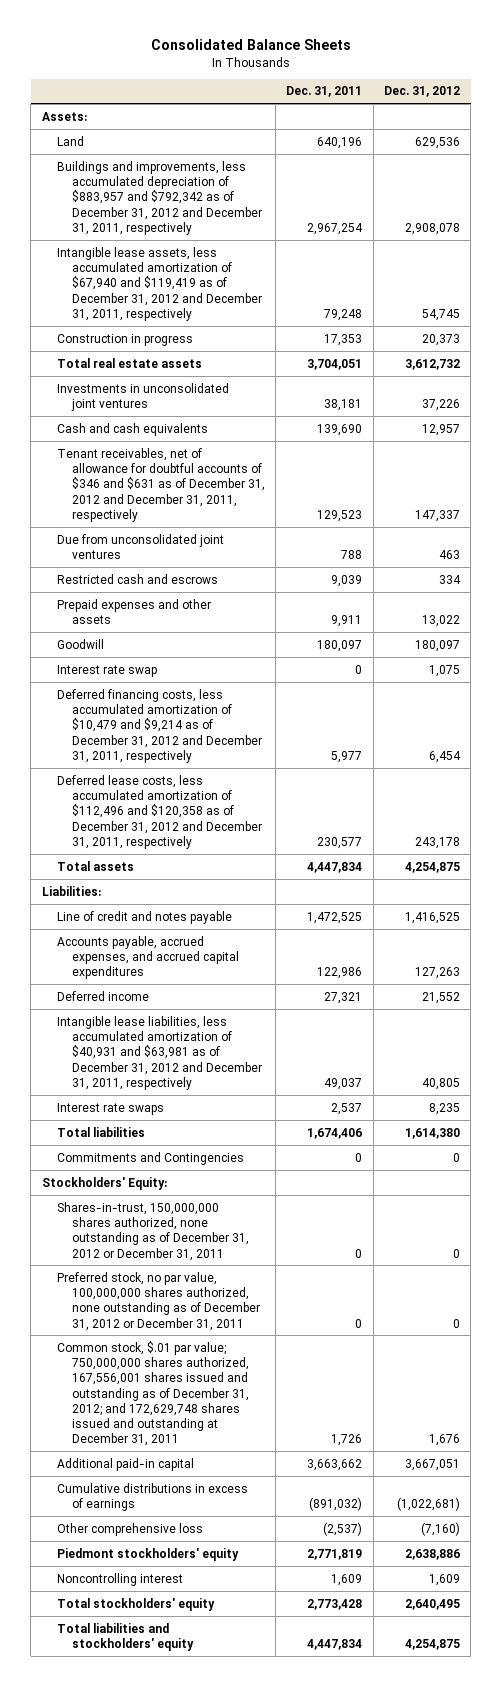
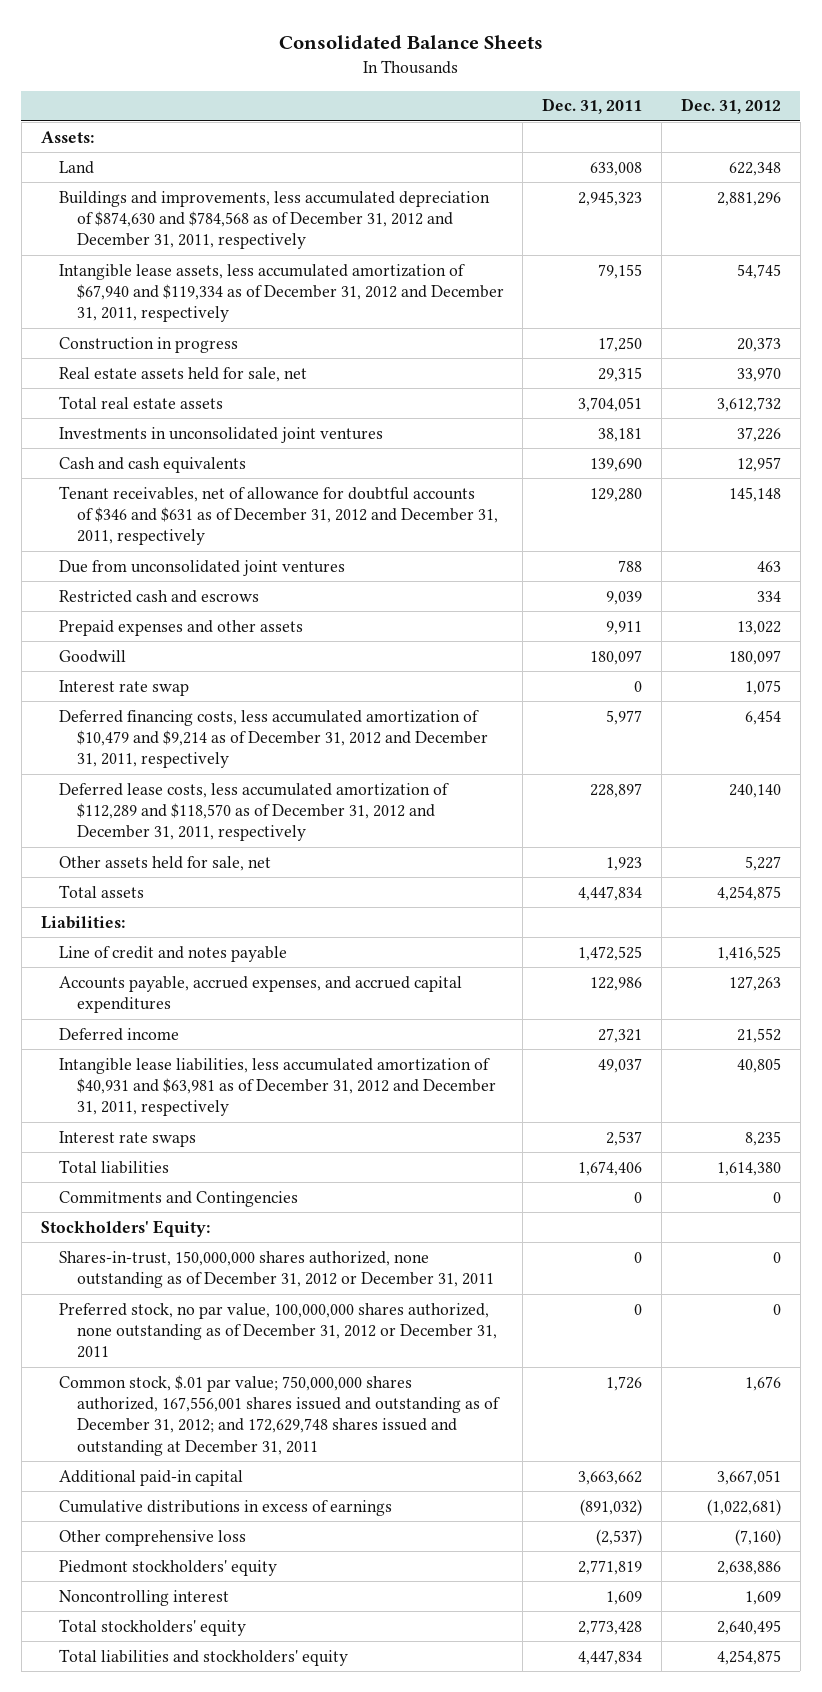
[317,136,363,149] 640,196 -> [590,161,643,176] 633,008
[414,136,460,149] 629,536 -> [728,161,781,176] 622,348
[56,160,262,235] Buildings and improvements, less accumulated depreciation of $883,957 and $792,342 as of December 31, 2012 and December 31, 2011, respectively -> [58,190,490,250] Buildings and improvements, less accumulated depreciation of $874,630 and $784,568 as of December 31, 2012 and December 31, 2011, respectively
[307,222,364,235] 2,967,254 -> [578,190,643,206] 2,945,323
[404,222,460,235] 2,908,078 -> [716,191,781,206] 2,881,296
[56,246,262,321] Intangible lease assets, less accumulated amortization of $67,940 and $119,419 as of December 31, 2012 and December 31, 2011, respectively -> [58,263,504,323] Intangible lease assets, less accumulated amortization of $67,940 and $119,334 as of December 31, 2012 and December 31, 2011, respectively
[324,308,363,321] 79,248 -> [598,263,643,279] 79,155
[324,333,363,346] 17,353 -> [598,336,643,352] 17,250
none -> [58,366,307,382] Real estate assets held for sale, net
[317,509,363,522] 129,523 -> [590,487,643,502] 129,280
[414,509,460,522] 147,337 -> [728,486,781,502] 145,148
[56,774,262,849] Deferred lease costs, less accumulated amortization of $112,496 and $120,358 as of December 31, 2012 and December 31, 2011, respectively -> [58,782,449,842] Deferred lease costs, less accumulated amortization of $112,289 and $118,570 as of December 31, 2012 and December 31, 2011, respectively
[317,836,363,849] 230,577 -> [590,782,643,798] 228,897
[414,836,460,849] 243,178 -> [728,783,781,798] 240,140
none -> [58,855,271,871] Other assets held for sale, net

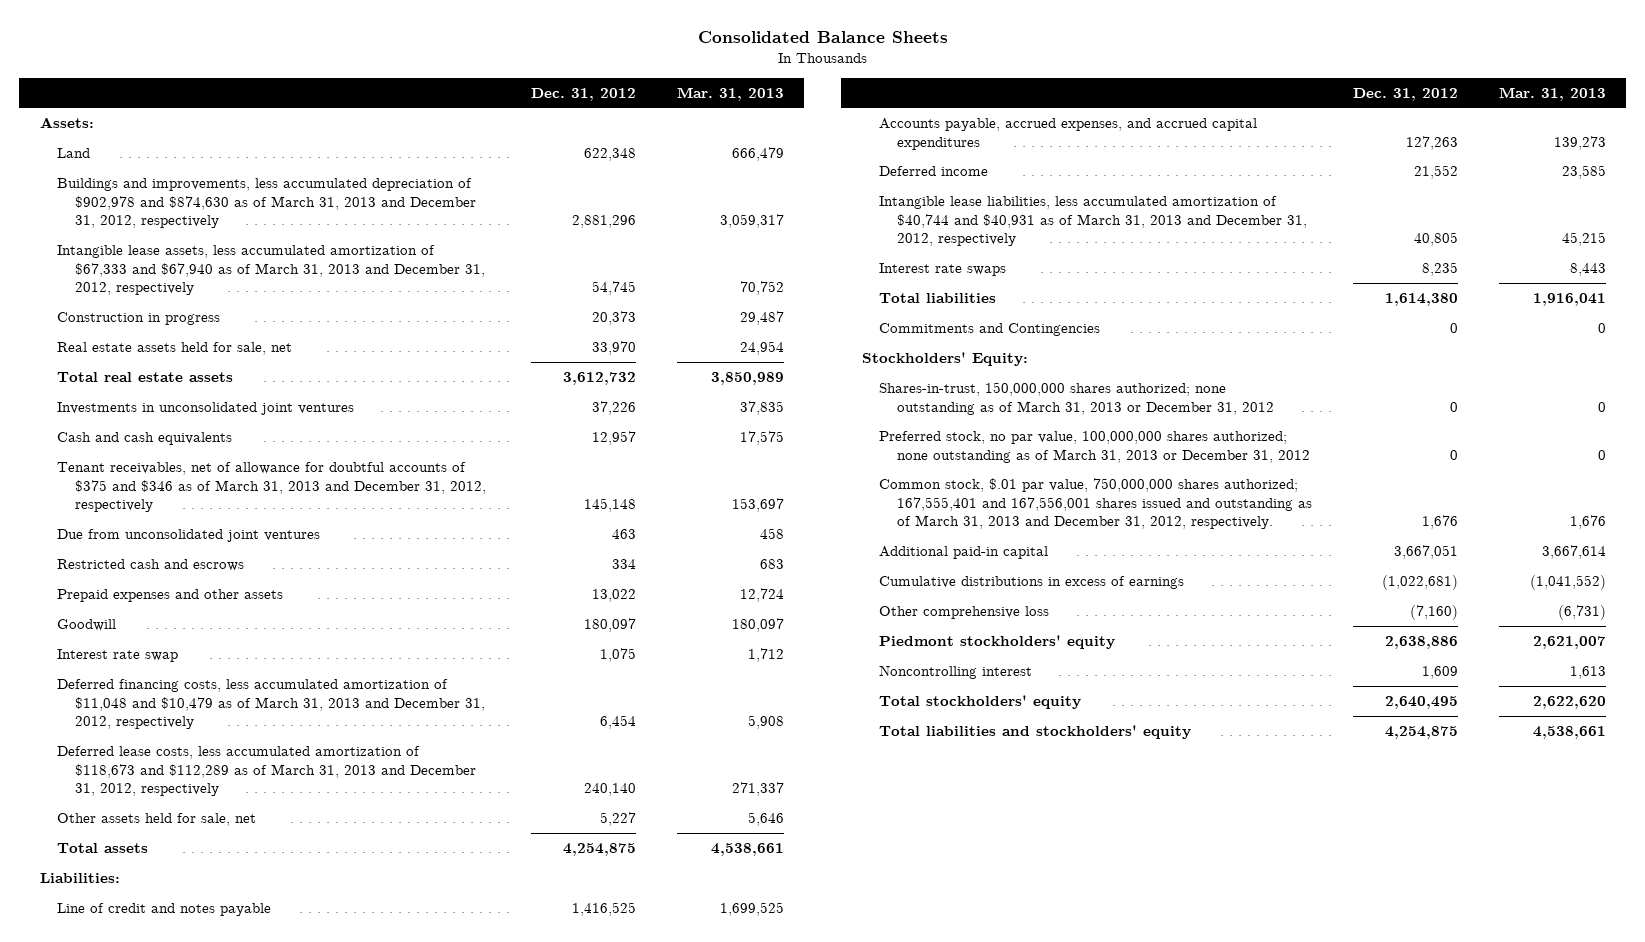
[542,98,643,115] Dec. 31, 2011 -> none
none -> [676,86,784,101] Mar. 31, 2013
[58,190,490,250] Buildings and improvements, less accumulated depreciation of $874,630 and $784,568 as of December 31, 2012 and December 31, 2011, respectively -> [57,177,476,229] Buildings and improvements, less accumulated depreciation of $902,978 and $874,630 as of March 31, 2013 and December 31, 2012, respectively
[58,263,504,323] Intangible lease assets, less accumulated amortization of $67,940 and $119,334 as of December 31, 2012 and December 31, 2011, respectively -> [57,244,485,296] Intangible lease assets, less accumulated amortization of $67,333 and $67,940 as of March 31, 2013 and December 31, 2012, respectively
[58,485,498,546] Tenant receivables, net of allowance for doubtful accounts of $346 and $631 as of December 31, 2012 and December 31, 2011, respectively -> [57,461,486,513] Tenant receivables, net of allowance for doubtful accounts of $375 and $346 as of March 31, 2013 and December 31, 2012, respectively
[58,709,488,769] Deferred financing costs, less accumulated amortization of $10,479 and $9,214 as of December 31, 2012 and December 31, 2011, respectively -> [57,678,485,730] Deferred financing costs, less accumulated amortization of $11,048 and $10,479 as of March 31, 2013 and December 31, 2012, respectively
[58,782,449,842] Deferred lease costs, less accumulated amortization of $112,289 and $118,570 as of December 31, 2012 and December 31, 2011, respectively -> [57,745,476,797] Deferred lease costs, less accumulated amortization of $118,673 and $112,289 as of March 31, 2013 and December 31, 2012, respectively
[58,1057,496,1117] Intangible lease liabilities, less accumulated amortization of $40,931 and $63,981 as of December 31, 2012 and December 31, 2011, respectively -> [879,195,1307,247] Intangible lease liabilities, less accumulated amortization of $40,744 and $40,931 as of March 31, 2013 and December 31, 2012, respectively
[58,1250,494,1289] Shares-in-trust, 150,000,000 shares authorized, none outstanding as of December 31, 2012 or December 31, 2011 -> [879,381,1274,415] Shares-in-trust, 150,000,000 shares authorized; none outstanding as of March 31, 2013 or December 31, 2012
[58,1302,497,1359] Preferred stock, no par value, 100,000,000 shares authorized, none outstanding as of December 31, 2012 or December 31, 2011 -> [879,430,1310,463] Preferred stock, no par value, 100,000,000 shares authorized; none outstanding as of March 31, 2013 or December 31, 2012
[58,1374,500,1456] Common stock, $.01 par value; 750,000,000 shares authorized, 167,556,001 shares issued and outstanding as of December 31, 2012; and 172,629,748 shares issued and outstanding at December 31, 2011 -> [879,477,1312,530] Common stock, $.01 par value, 750,000,000 shares authorized; 167,555,401 and 167,556,001 shares issued and outstanding as of March 31, 2013 and December 31, 2012, respectively.

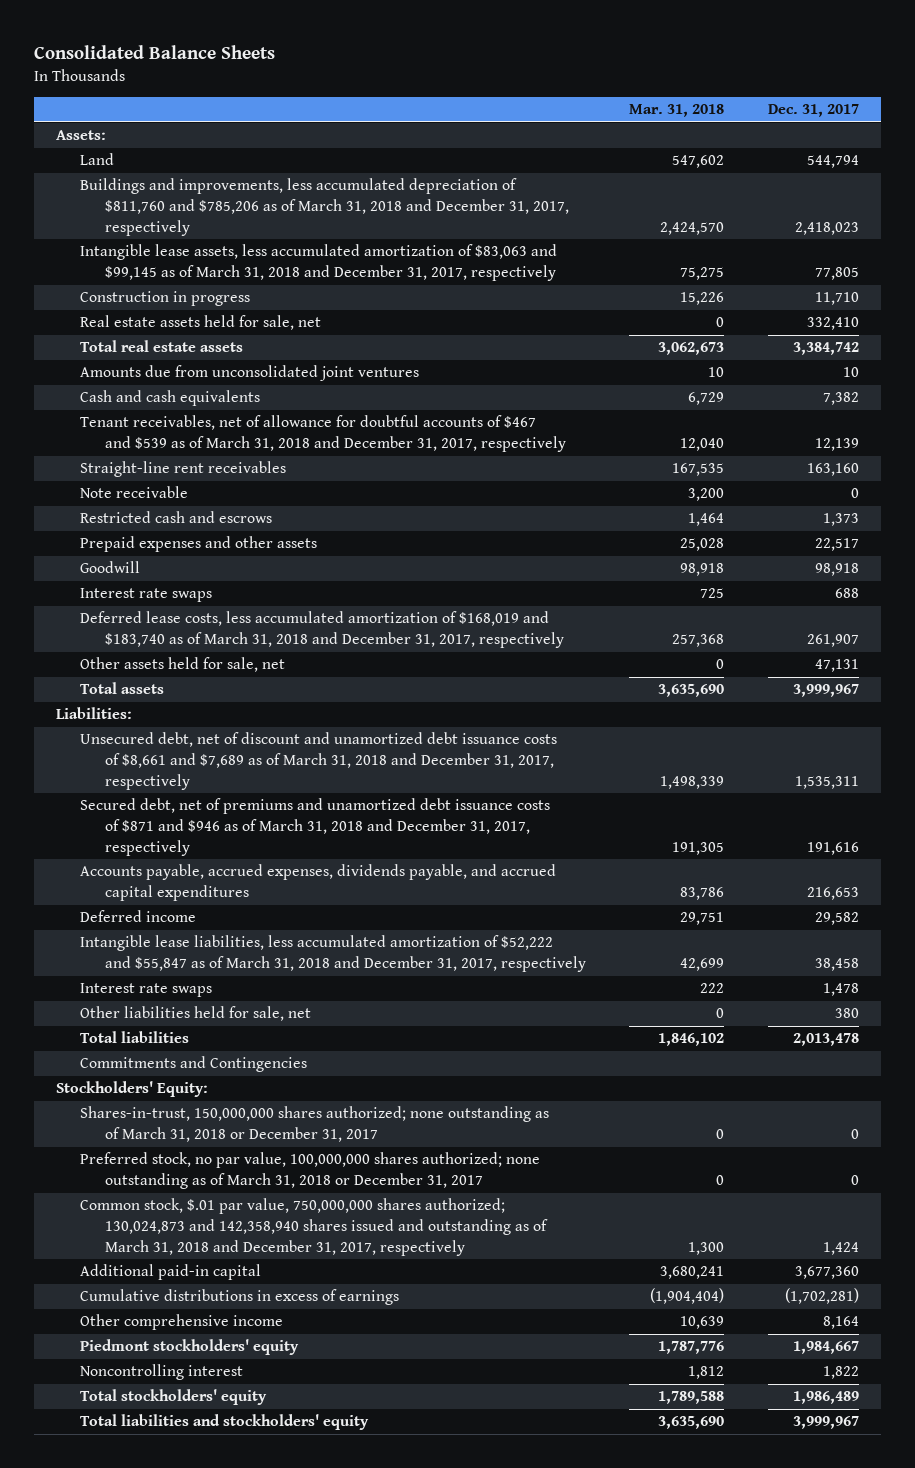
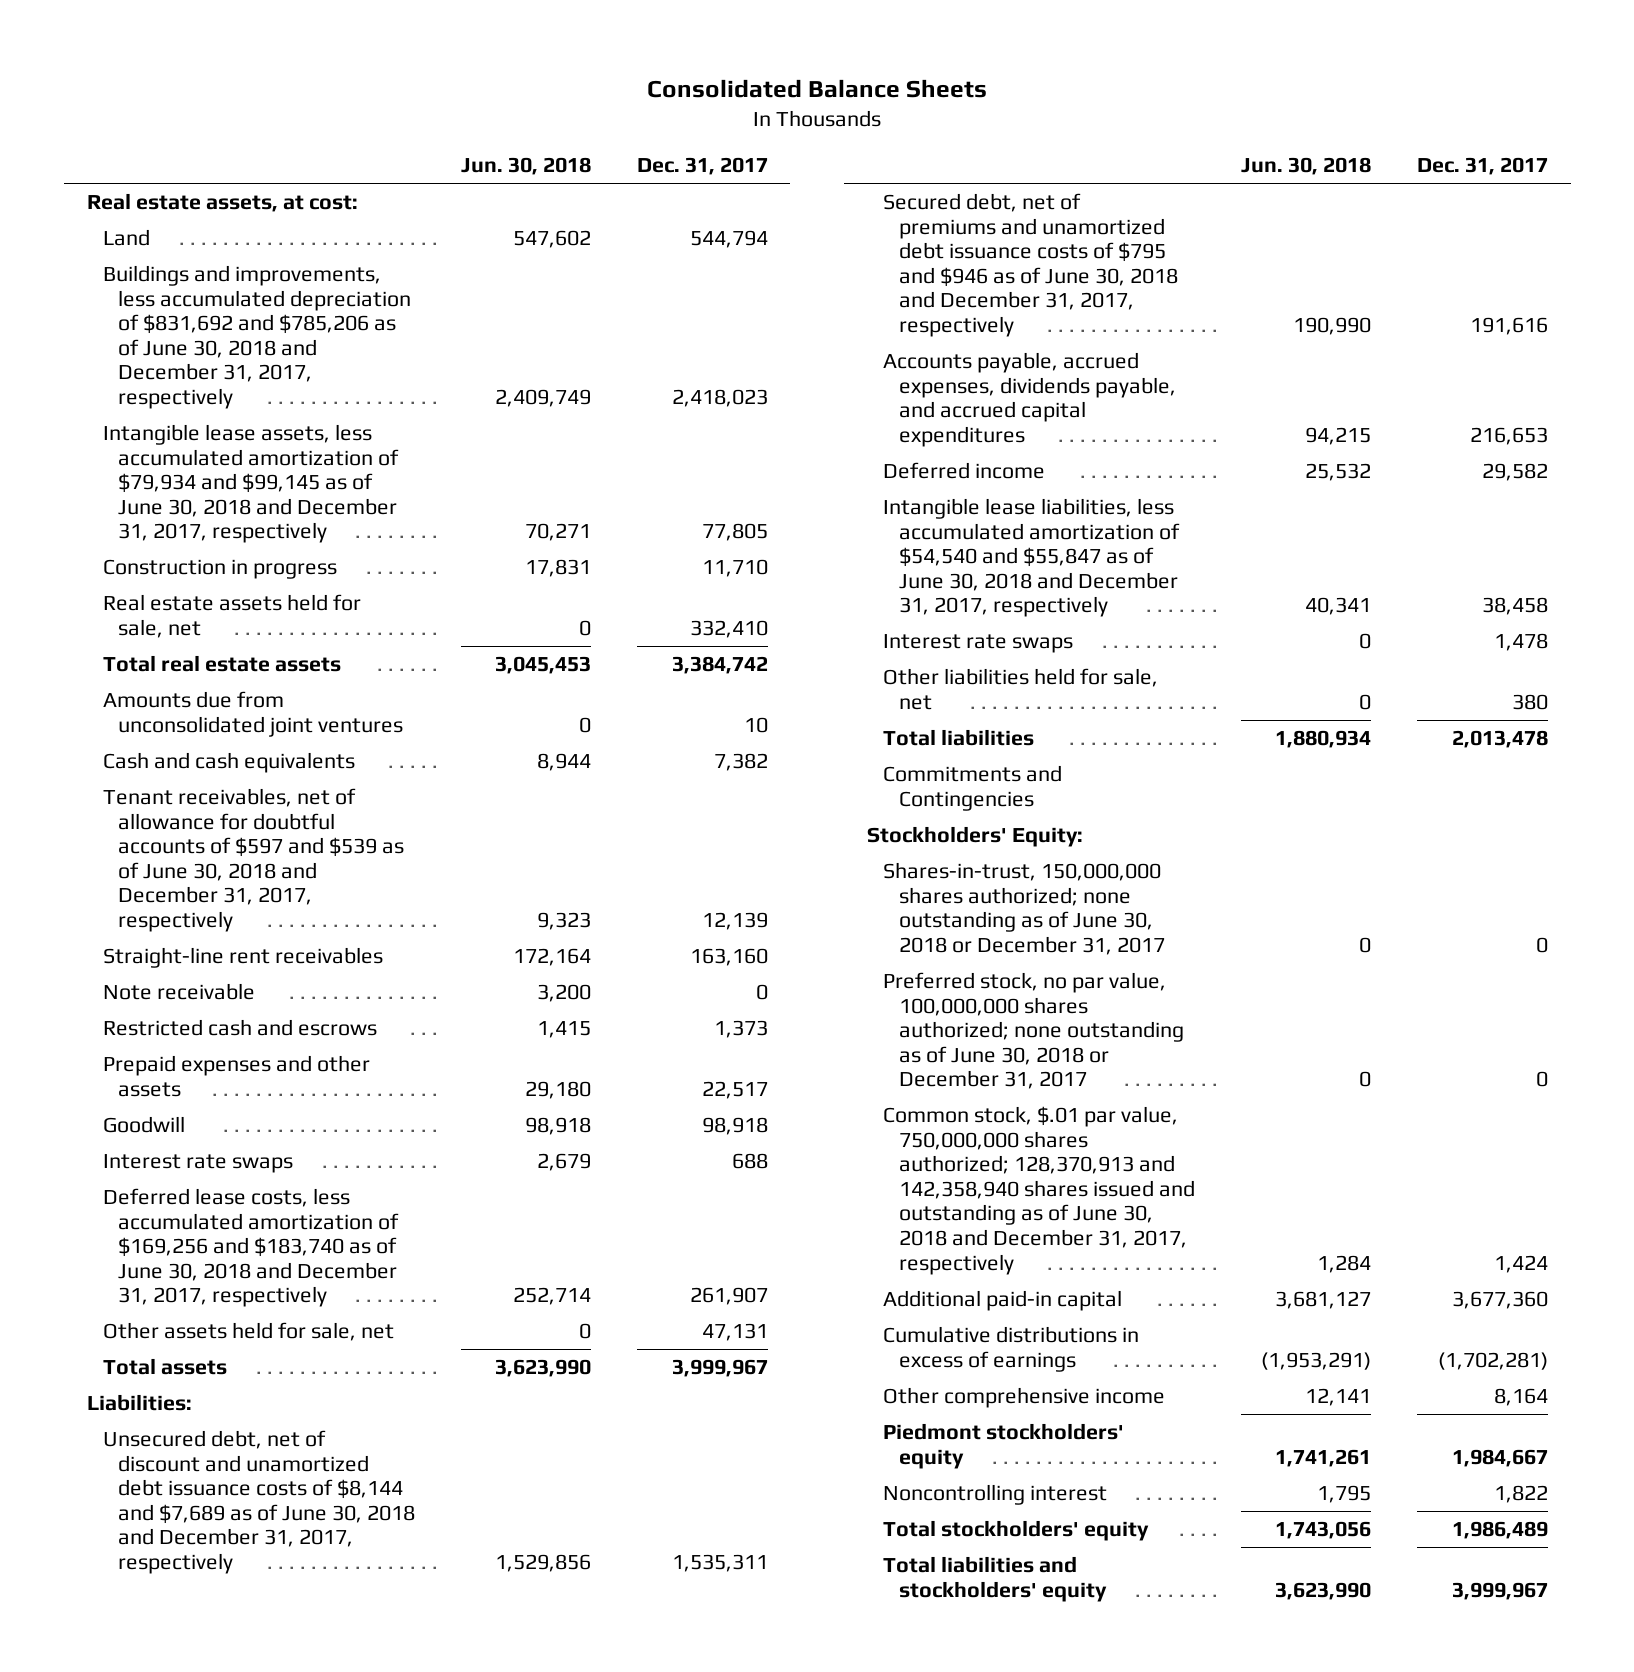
[629,104,725,118] Mar. 31, 2018 -> none
none -> [461,157,592,176] Jun. 30, 2018
[55,130,106,141] Assets: -> none
none -> [86,192,358,212] Real estate assets, at cost:
[80,178,570,236] Buildings and improvements, less accumulated depreciation of $811,760 and $785,206 as of March 31, 2018 and December 31, 2017, respectively -> [102,264,412,410] Buildings and improvements, less accumulated depreciation of $831,692 and $785,206 as of June 30, 2018 and December 31, 2017, respectively
[80,244,558,282] Intangible lease assets, less accumulated amortization of $83,063 and $99,145 as of March 31, 2018 and December 31, 2017, respectively -> [102,423,400,544] Intangible lease assets, less accumulated amortization of $79,934 and $99,145 as of June 30, 2018 and December 31, 2017, respectively
[80,415,567,453] Tenant receivables, net of allowance for doubtful accounts of $467 and $539 as of March 31, 2018 and December 31, 2017, respectively -> [102,787,405,933] Tenant receivables, net of allowance for doubtful accounts of $597 and $539 as of June 30, 2018 and December 31, 2017, respectively
[80,611,565,649] Deferred lease costs, less accumulated amortization of $168,019 and $183,740 as of March 31, 2018 and December 31, 2017, respectively -> [102,1187,400,1308] Deferred lease costs, less accumulated amortization of $169,256 and $183,740 as of June 30, 2018 and December 31, 2017, respectively
[80,732,558,790] Unsecured debt, net of discount and unamortized debt issuance costs of $8,661 and $7,689 as of March 31, 2018 and December 31, 2017, respectively -> [102,1429,416,1575] Unsecured debt, net of discount and unamortized debt issuance costs of $8,144 and $7,689 as of June 30, 2018 and December 31, 2017, respectively
[80,798,551,856] Secured debt, net of premiums and unamortized debt issuance costs of $871 and $946 as of March 31, 2018 and December 31, 2017, respectively -> [882,192,1178,338] Secured debt, net of premiums and unamortized debt issuance costs of $795 and $946 as of June 30, 2018 and December 31, 2017, respectively
[80,935,587,973] Intangible lease liabilities, less accumulated amortization of $52,222 and $55,847 as of March 31, 2018 and December 31, 2017, respectively -> [882,497,1180,618] Intangible lease liabilities, less accumulated amortization of $54,540 and $55,847 as of June 30, 2018 and December 31, 2017, respectively
[80,1106,550,1143] Shares-in-trust, 150,000,000 shares authorized; none outstanding as of March 31, 2018 or December 31, 2017 -> [882,861,1165,955] Shares-in-trust, 150,000,000 shares authorized; none outstanding as of June 30, 2018 or December 31, 2017
[80,1152,541,1190] Preferred stock, no par value, 100,000,000 shares authorized; none outstanding as of March 31, 2018 or December 31, 2017 -> [882,971,1184,1090] Preferred stock, no par value, 100,000,000 shares authorized; none outstanding as of June 30, 2018 or December 31, 2017
[80,1198,549,1256] Common stock, $.01 par value, 750,000,000 shares authorized; 130,024,873 and 142,358,940 shares issued and outstanding as of March 31, 2018 and December 31, 2017, respectively -> [882,1105,1195,1275] Common stock, $.01 par value, 750,000,000 shares authorized; 128,370,913 and 142,358,940 shares issued and outstanding as of June 30, 2018 and December 31, 2017, respectively

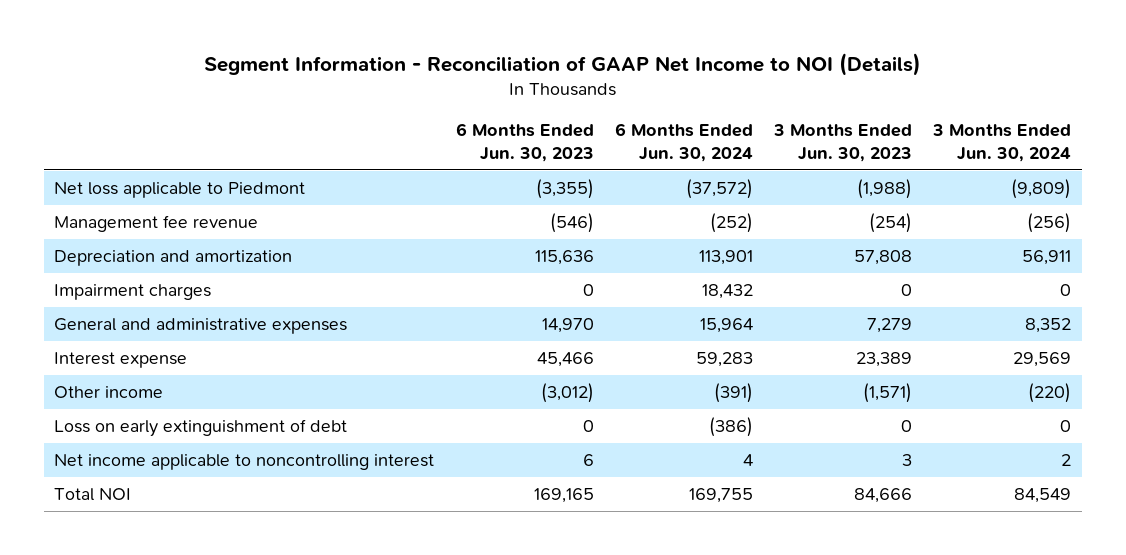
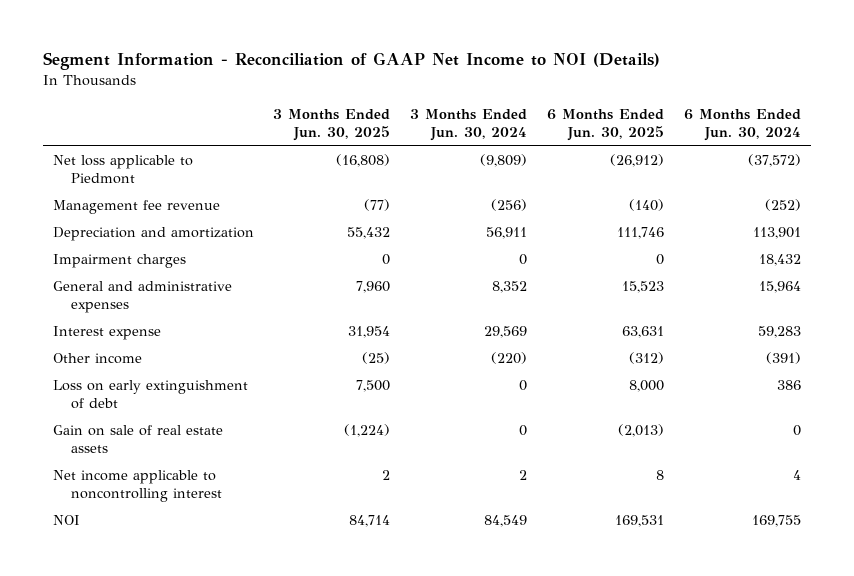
[455,123,594,162] 6 Months Ended Jun. 30, 2023 -> none
[773,124,913,162] 3 Months Ended Jun. 30, 2023 -> none
none -> [273,108,391,141] 3 Months Ended Jun. 30, 2025
none -> [547,108,665,141] 6 Months Ended Jun. 30, 2025
[708,417,753,438] (386) -> [777,379,802,390] 386
none -> [52,424,223,453] Gain on sale of real estate assets
[54,488,132,502] Total NOI -> [52,514,80,525] NOI

